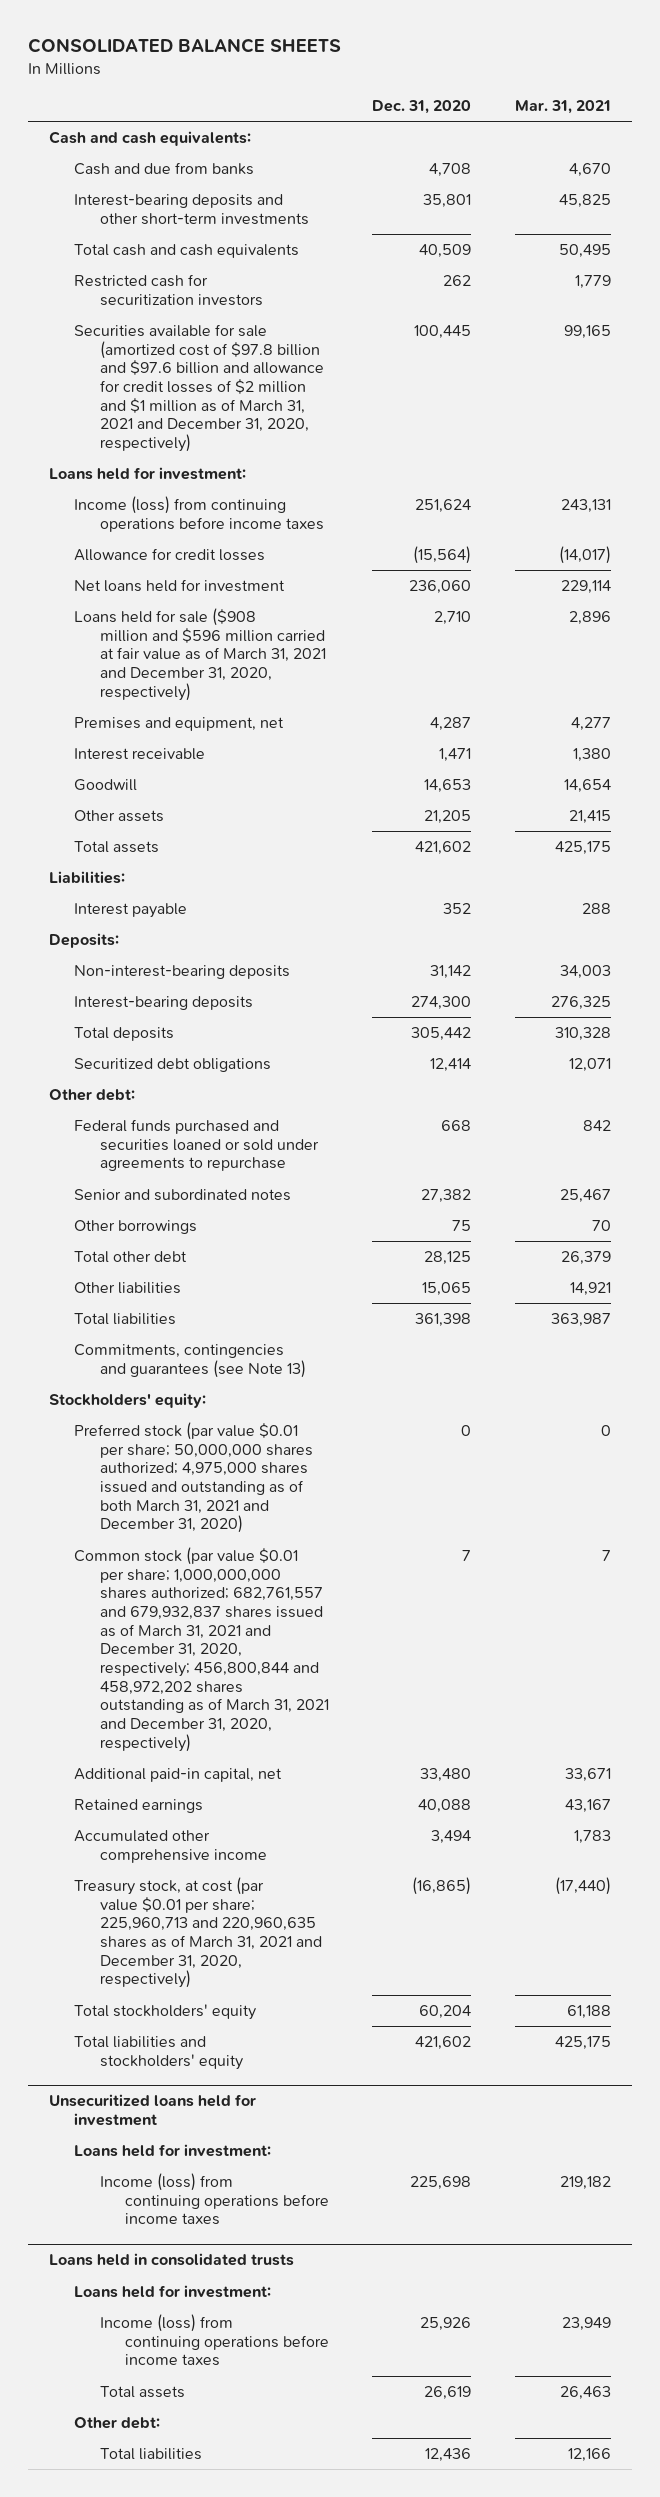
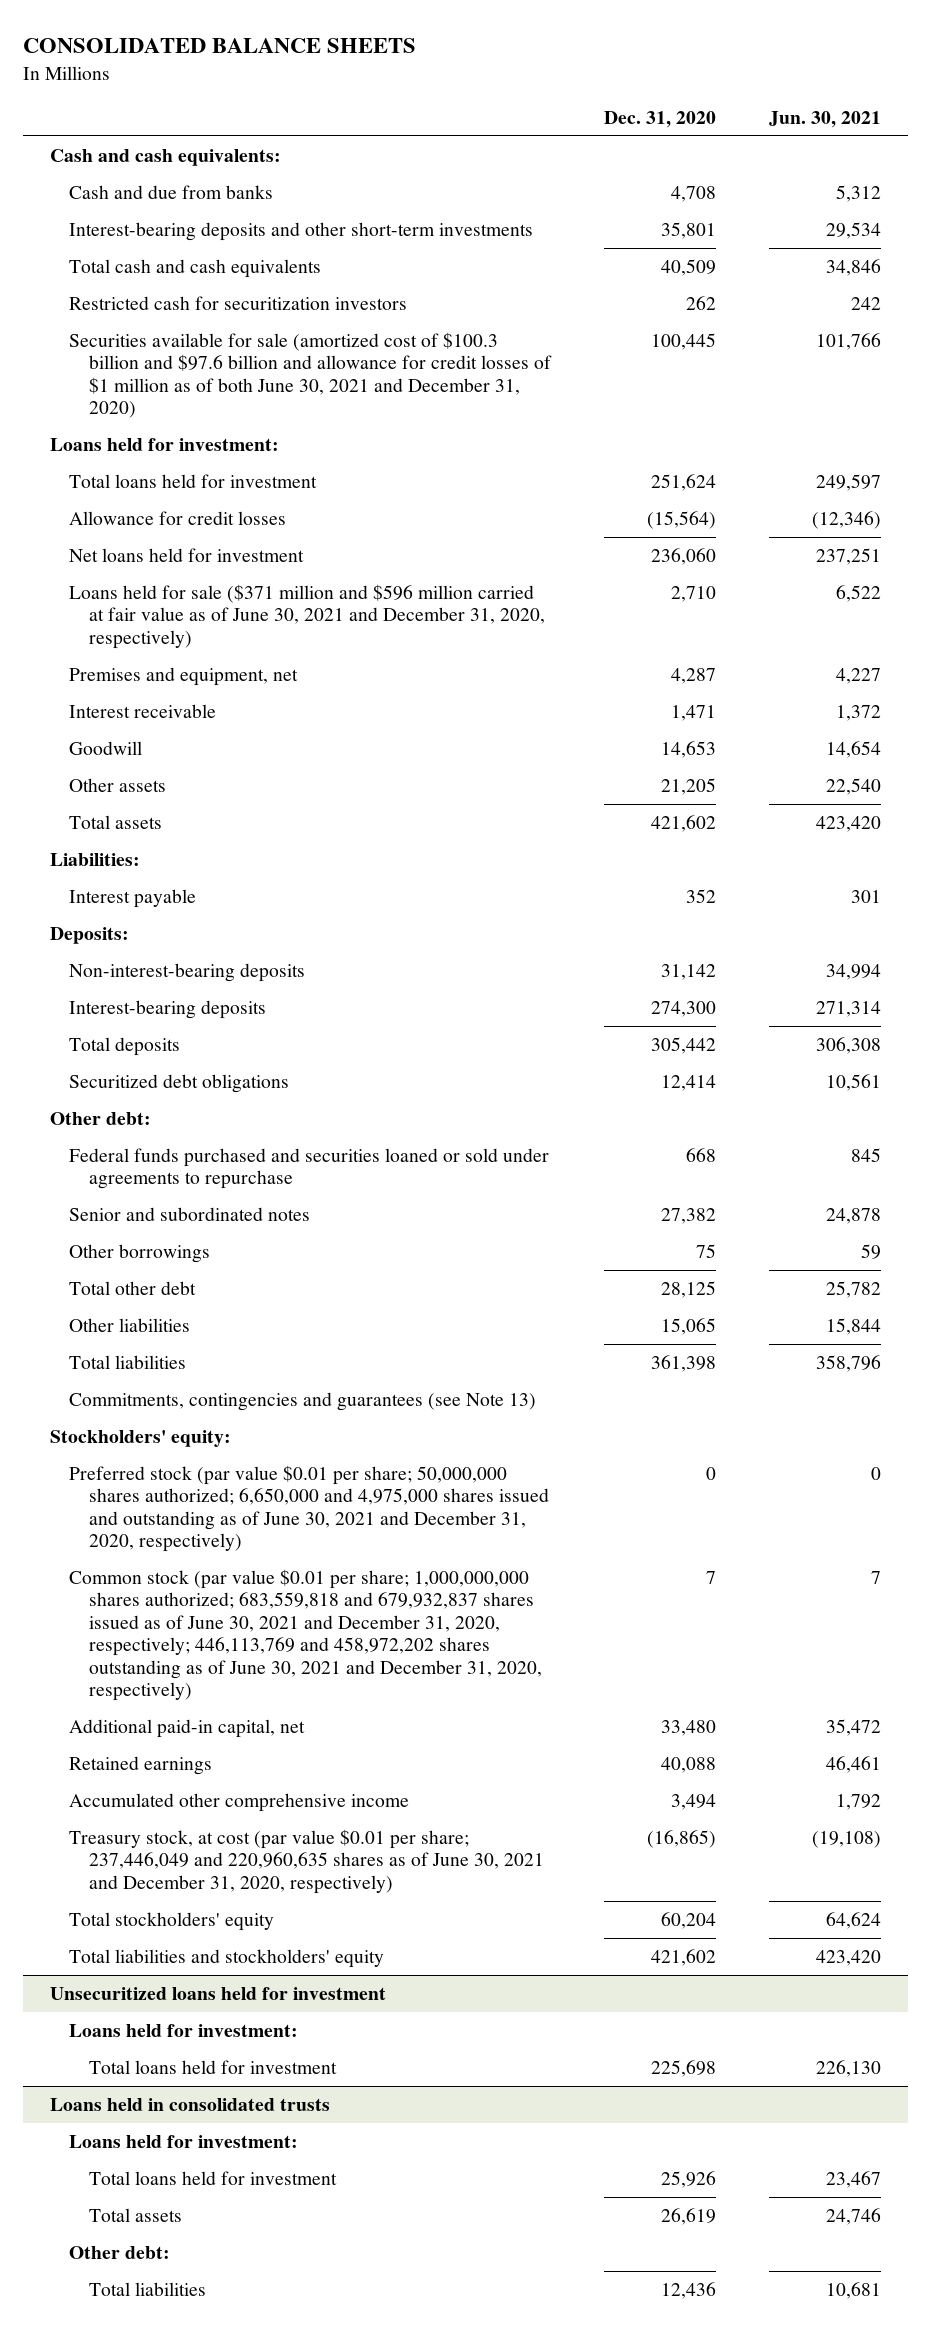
[514,99,611,114] Mar. 31, 2021 -> none
none -> [769,111,882,129] Jun. 30, 2021
[74,324,324,453] Securities available for sale (amortized cost of $97.8 billion and $97.6 billion and allowance for credit losses of $2 million and $1 million as of March 31, 2021 and December 31, 2020, respectively) -> [69,331,552,419] Securities available for sale (amortized cost of $100.3 billion and $97.6 billion and allowance for credit losses of $1 million as of both June 30, 2021 and December 31, 2020)
[74,496,324,532] Income (loss) from continuing operations before income taxes -> [69,473,318,488] Total loans held for investment
[74,608,326,701] Loans held for sale ($908 million and $596 million carried at fair value as of March 31, 2021 and December 31, 2020, respectively) -> [69,583,545,649] Loans held for sale ($371 million and $596 million carried at fair value as of June 30, 2021 and December 31, 2020, respectively)
[74,1422,313,1534] Preferred stock (par value $0.01 per share; 50,000,000 shares authorized; 4,975,000 shares issued and outstanding as of both March 31, 2021 and December 31, 2020) -> [69,1464,549,1553] Preferred stock (par value $0.01 per share; 50,000,000 shares authorized; 6,650,000 and 4,975,000 shares issued and outstanding as of June 30, 2021 and December 31, 2020, respectively)
[74,1547,329,1752] Common stock (par value $0.01 per share; 1,000,000,000 shares authorized; 682,761,557 and 679,932,837 shares issued as of March 31, 2021 and December 31, 2020, respectively; 456,800,844 and 458,972,202 shares outstanding as of March 31, 2021 and December 31, 2020, respectively) -> [69,1568,542,1702] Common stock (par value $0.01 per share; 1,000,000,000 shares authorized; 683,559,818 and 679,932,837 shares issued as of June 30, 2021 and December 31, 2020, respectively; 446,113,769 and 458,972,202 shares outstanding as of June 30, 2021 and December 31, 2020, respectively)
[74,1877,322,1989] Treasury stock, at cost (par value $0.01 per share; 225,960,713 and 220,960,635 shares as of March 31, 2021 and December 31, 2020, respectively) -> [69,1828,544,1894] Treasury stock, at cost (par value $0.01 per share; 237,446,049 and 220,960,635 shares as of June 30, 2021 and December 31, 2020, respectively)
[99,2173,330,2226] Income (loss) from continuing operations before income taxes -> [88,2059,337,2074] Total loans held for investment
[99,2314,330,2367] Income (loss) from continuing operations before income taxes -> [88,2170,337,2185] Total loans held for investment

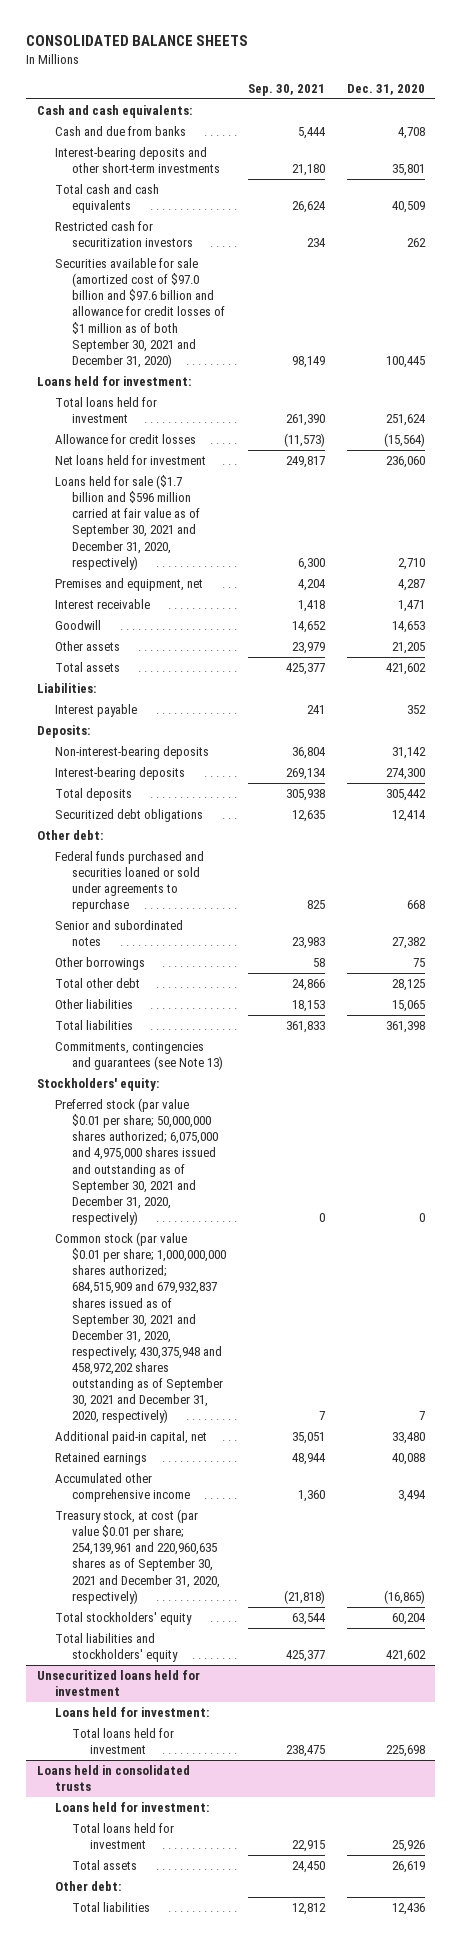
[769,111,882,129] Jun. 30, 2021 -> none
none -> [247,83,325,96] Sep. 30, 2021
[69,331,552,419] Securities available for sale (amortized cost of $100.3 billion and $97.6 billion and allowance for credit losses of $1 million as of both June 30, 2021 and December 31, 2020) -> [54,258,226,368] Securities available for sale (amortized cost of $97.0 billion and $97.6 billion and allowance for credit losses of $1 million as of both September 30, 2021 and December 31, 2020)
[69,583,545,649] Loans held for sale ($371 million and $596 million carried at fair value as of June 30, 2021 and December 31, 2020, respectively) -> [54,475,201,570] Loans held for sale ($1.7 billion and $596 million carried at fair value as of September 30, 2021 and December 31, 2020, respectively)
[69,1464,549,1553] Preferred stock (par value $0.01 per share; 50,000,000 shares authorized; 6,650,000 and 4,975,000 shares issued and outstanding as of June 30, 2021 and December 31, 2020, respectively) -> [54,1098,219,1225] Preferred stock (par value $0.01 per share; 50,000,000 shares authorized; 6,075,000 and 4,975,000 shares issued and outstanding as of September 30, 2021 and December 31, 2020, respectively)
[69,1568,542,1702] Common stock (par value $0.01 per share; 1,000,000,000 shares authorized; 683,559,818 and 679,932,837 shares issued as of June 30, 2021 and December 31, 2020, respectively; 446,113,769 and 458,972,202 shares outstanding as of June 30, 2021 and December 31, 2020, respectively) -> [54,1232,227,1423] Common stock (par value $0.01 per share; 1,000,000,000 shares authorized; 684,515,909 and 679,932,837 shares issued as of September 30, 2021 and December 31, 2020, respectively; 430,375,948 and 458,972,202 shares outstanding as of September 30, 2021 and December 31, 2020, respectively)
[69,1828,544,1894] Treasury stock, at cost (par value $0.01 per share; 237,446,049 and 220,960,635 shares as of June 30, 2021 and December 31, 2020, respectively) -> [54,1509,221,1604] Treasury stock, at cost (par value $0.01 per share; 254,139,961 and 220,960,635 shares as of September 30, 2021 and December 31, 2020, respectively)

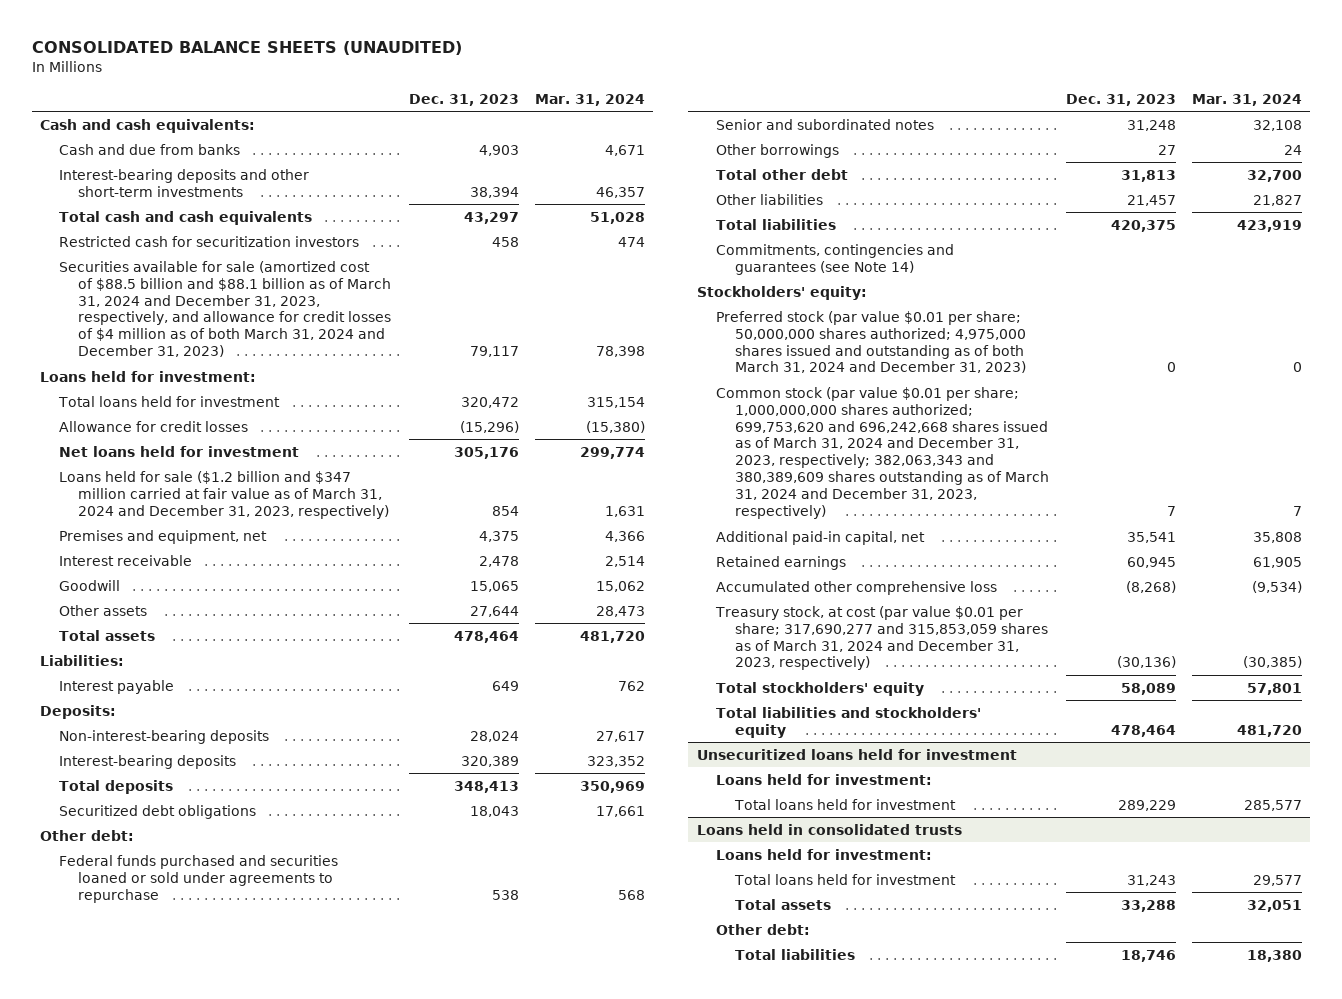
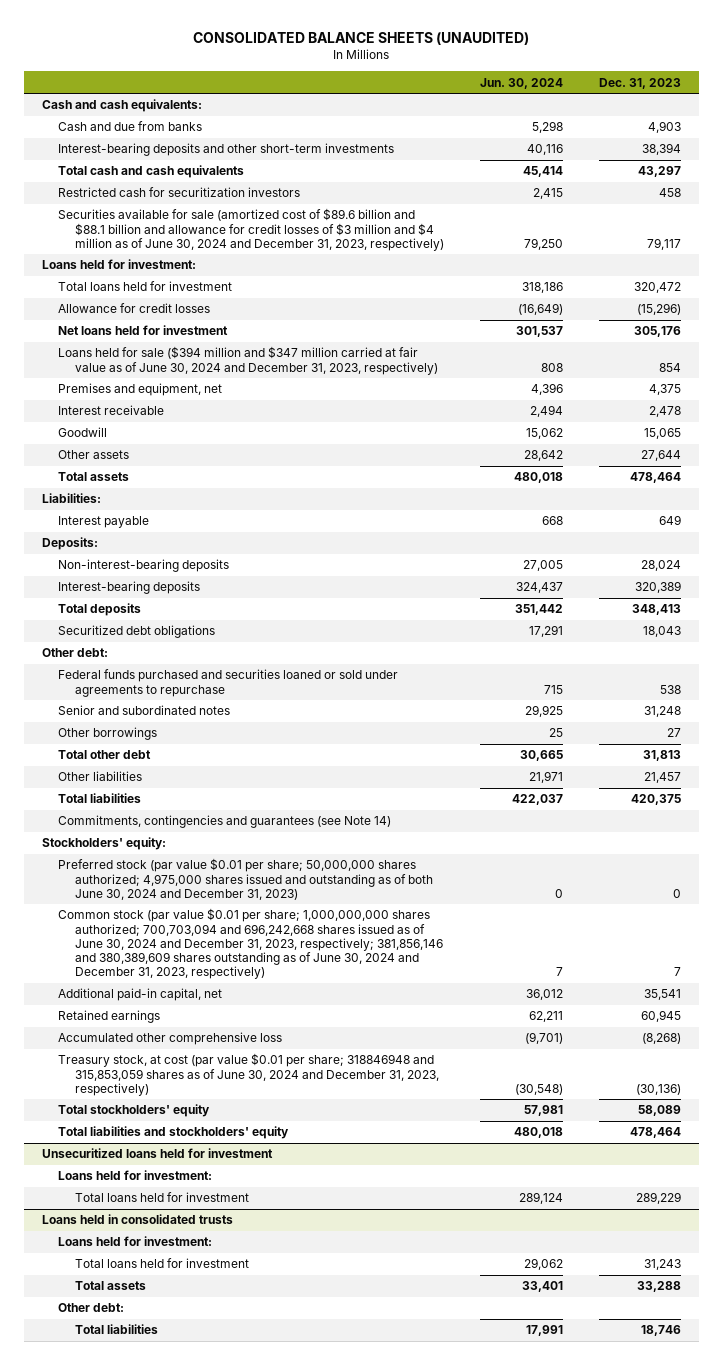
[535,93,646,106] Mar. 31, 2024 -> none
none -> [480,77,564,89] Jun. 30, 2024
[59,260,392,358] Securities available for sale (amortized cost of $88.5 billion and $88.1 billion as of March 31, 2024 and December 31, 2023, respectively, and allowance for credit losses of $4 million as of both March 31, 2024 and December 31, 2023) -> [58,208,445,251] Securities available for sale (amortized cost of $89.6 billion and $88.1 billion and allowance for credit losses of $3 million and $4 million as of June 30, 2024 and December 31, 2023, respectively)
[59,470,390,519] Loans held for sale ($1.2 billion and $347 million carried at fair value as of March 31, 2024 and December 31, 2023, respectively) -> [58,346,439,375] Loans held for sale ($394 million and $347 million carried at fair value as of June 30, 2024 and December 31, 2023, respectively)
[715,310,1026,374] Preferred stock (par value $0.01 per share; 50,000,000 shares authorized; 4,975,000 shares issued and outstanding as of both March 31, 2024 and December 31, 2023) -> [58,858,434,900] Preferred stock (par value $0.01 per share; 50,000,000 shares authorized; 4,975,000 shares issued and outstanding as of both June 30, 2024 and December 31, 2023)
[715,386,1049,520] Common stock (par value $0.01 per share; 1,000,000,000 shares authorized; 699,753,620 and 696,242,668 shares issued as of March 31, 2024 and December 31, 2023, respectively; 382,063,343 and 380,389,609 shares outstanding as of March 31, 2024 and December 31, 2023, respectively) -> [58,908,444,980] Common stock (par value $0.01 per share; 1,000,000,000 shares authorized; 700,703,094 and 696,242,668 shares issued as of June 30, 2024 and December 31, 2023, respectively; 381,856,146 and 380,389,609 shares outstanding as of June 30, 2024 and December 31, 2023, respectively)
[714,605,1048,671] Treasury stock, at cost (par value $0.01 per share; 317,690,277 and 315,853,059 shares as of March 31, 2024 and December 31, 2023, respectively) -> [58,1053,440,1096] Treasury stock, at cost (par value $0.01 per share; 318846948 and 315,853,059 shares as of June 30, 2024 and December 31, 2023, respectively)

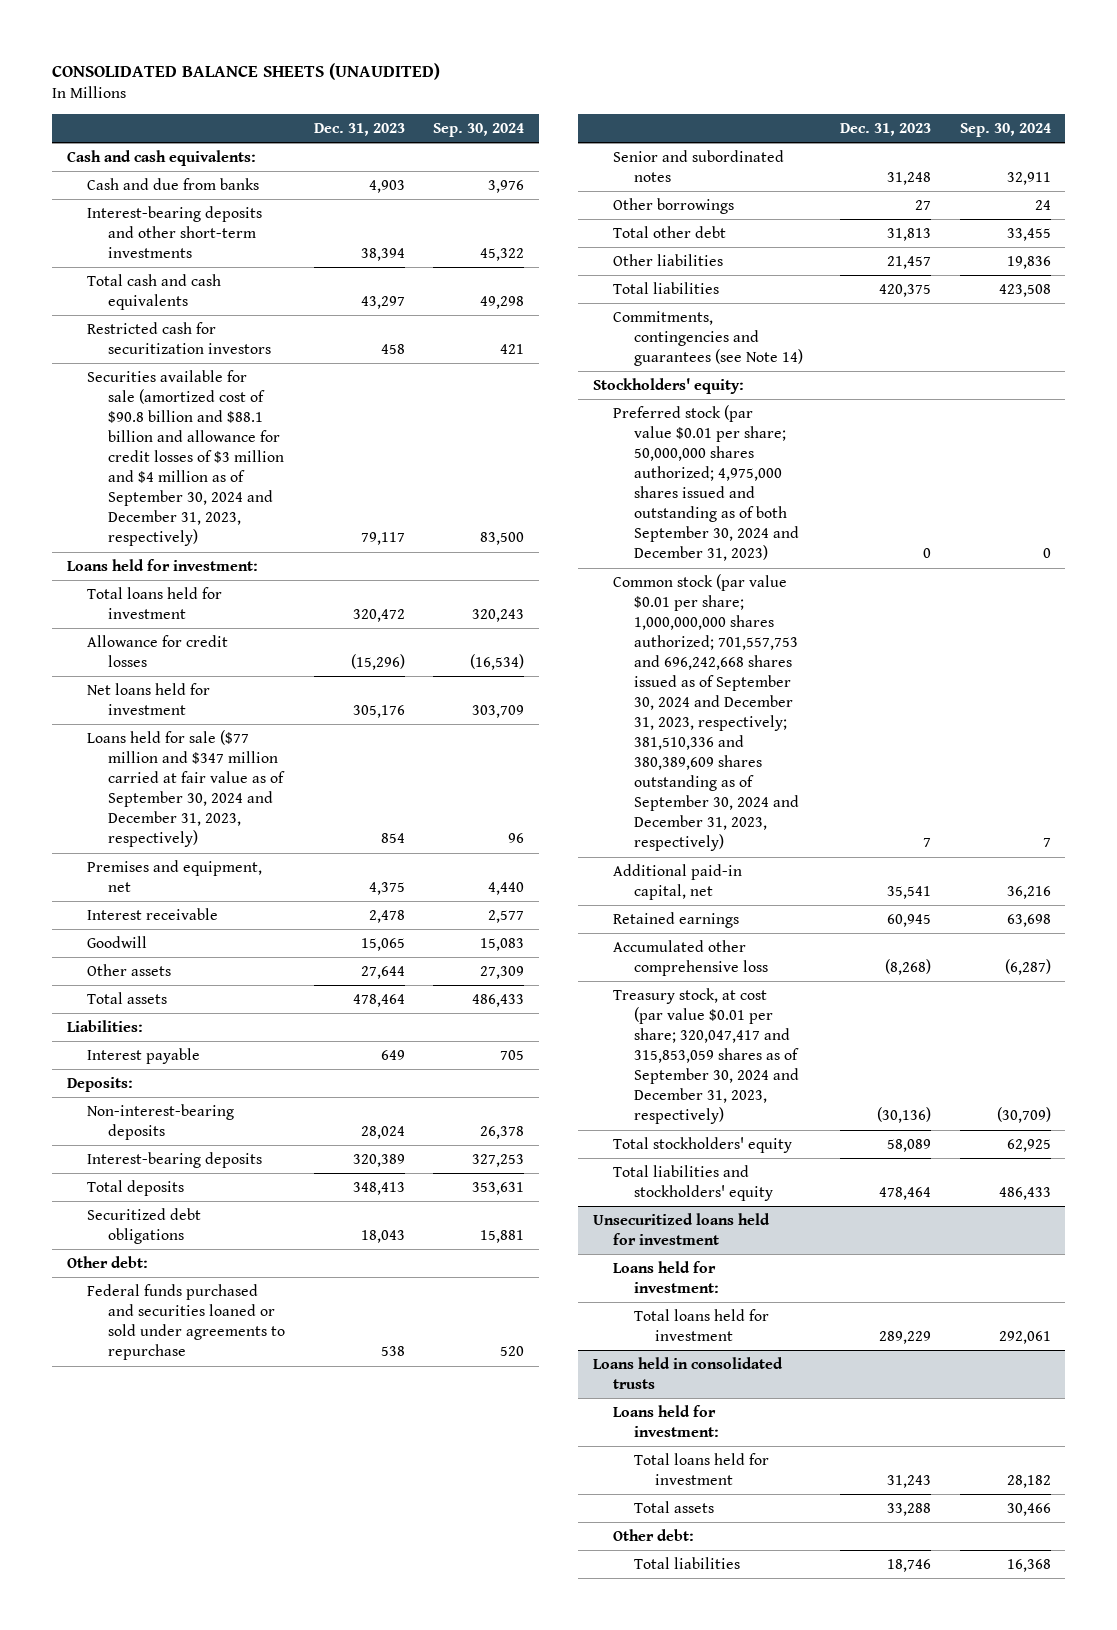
[480,77,564,89] Jun. 30, 2024 -> none
none -> [433,122,525,137] Sep. 30, 2024
[58,208,445,251] Securities available for sale (amortized cost of $89.6 billion and $88.1 billion and allowance for credit losses of $3 million and $4 million as of June 30, 2024 and December 31, 2023, respectively) -> [87,370,284,547] Securities available for sale (amortized cost of $90.8 billion and $88.1 billion and allowance for credit losses of $3 million and $4 million as of September 30, 2024 and December 31, 2023, respectively)
[58,346,439,375] Loans held for sale ($394 million and $347 million carried at fair value as of June 30, 2024 and December 31, 2023, respectively) -> [87,730,285,848] Loans held for sale ($77 million and $347 million carried at fair value as of September 30, 2024 and December 31, 2023, respectively)
[58,858,434,900] Preferred stock (par value $0.01 per share; 50,000,000 shares authorized; 4,975,000 shares issued and outstanding as of both June 30, 2024 and December 31, 2023) -> [613,405,799,562] Preferred stock (par value $0.01 per share; 50,000,000 shares authorized; 4,975,000 shares issued and outstanding as of both September 30, 2024 and December 31, 2023)
[58,908,444,980] Common stock (par value $0.01 per share; 1,000,000,000 shares authorized; 700,703,094 and 696,242,668 shares issued as of June 30, 2024 and December 31, 2023, respectively; 381,856,146 and 380,389,609 shares outstanding as of June 30, 2024 and December 31, 2023, respectively) -> [613,574,799,852] Common stock (par value $0.01 per share; 1,000,000,000 shares authorized; 701,557,753 and 696,242,668 shares issued as of September 30, 2024 and December 31, 2023, respectively; 381,510,336 and 380,389,609 shares outstanding as of September 30, 2024 and December 31, 2023, respectively)
[58,1053,440,1096] Treasury stock, at cost (par value $0.01 per share; 318846948 and 315,853,059 shares as of June 30, 2024 and December 31, 2023, respectively) -> [613,988,799,1125] Treasury stock, at cost (par value $0.01 per share; 320,047,417 and 315,853,059 shares as of September 30, 2024 and December 31, 2023, respectively)

